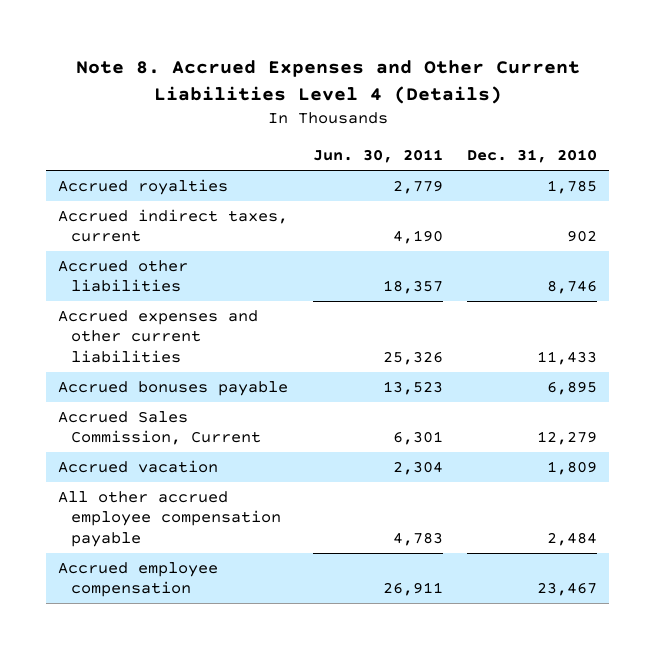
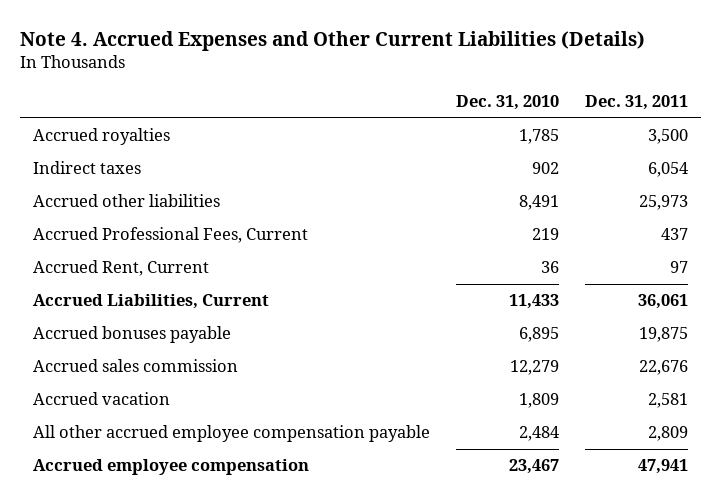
[75,60,580,104] Note 8. Accrued Expenses and Other Current Liabilities Level 4 (Details) -> [20,30,646,51] Note 4. Accrued Expenses and Other Current Liabilities (Details)
[312,149,443,164] Jun. 30, 2011 -> none
none -> [585,95,689,111] Dec. 31, 2011
[58,208,289,243] Accrued indirect taxes, current -> [33,161,142,175] Indirect taxes
[546,280,597,295] 8,746 -> [519,195,560,211] 8,491
none -> [33,227,309,244] Accrued Professional Fees, Current
none -> [33,260,210,277] Accrued Rent, Current
[58,309,259,364] Accrued expenses and other current liabilities -> [33,294,270,310] Accrued Liabilities, Current
[58,410,262,446] Accrued Sales Commission, Current -> [33,359,239,373] Accrued sales commission

